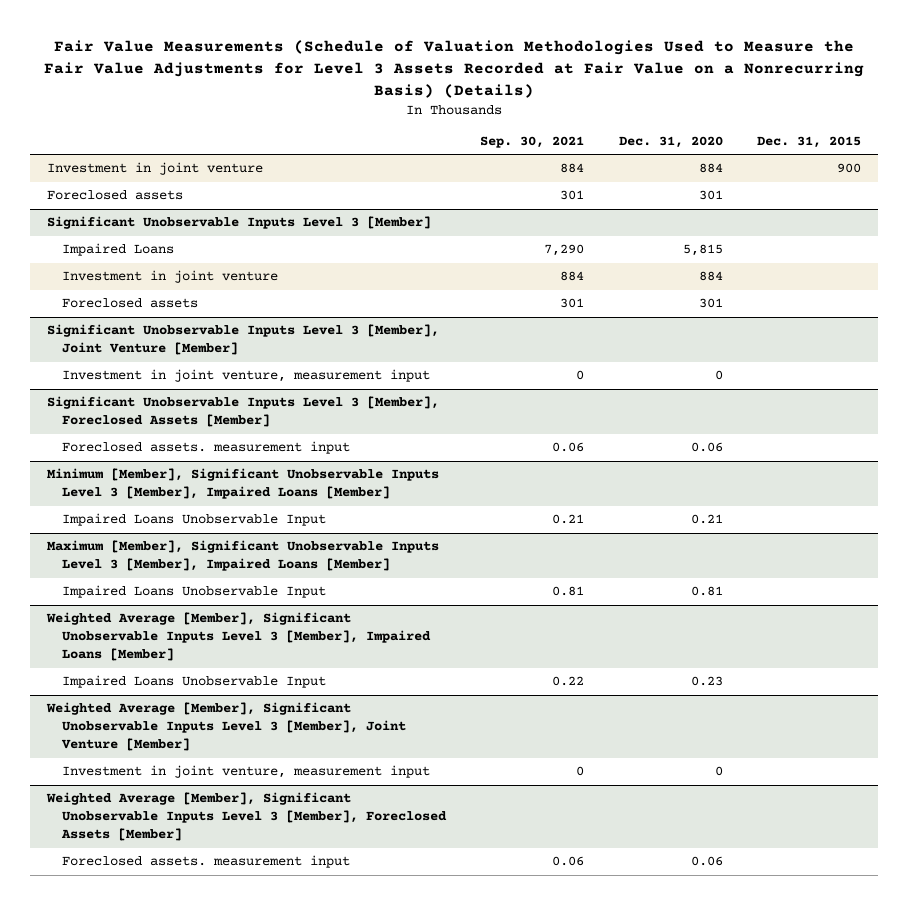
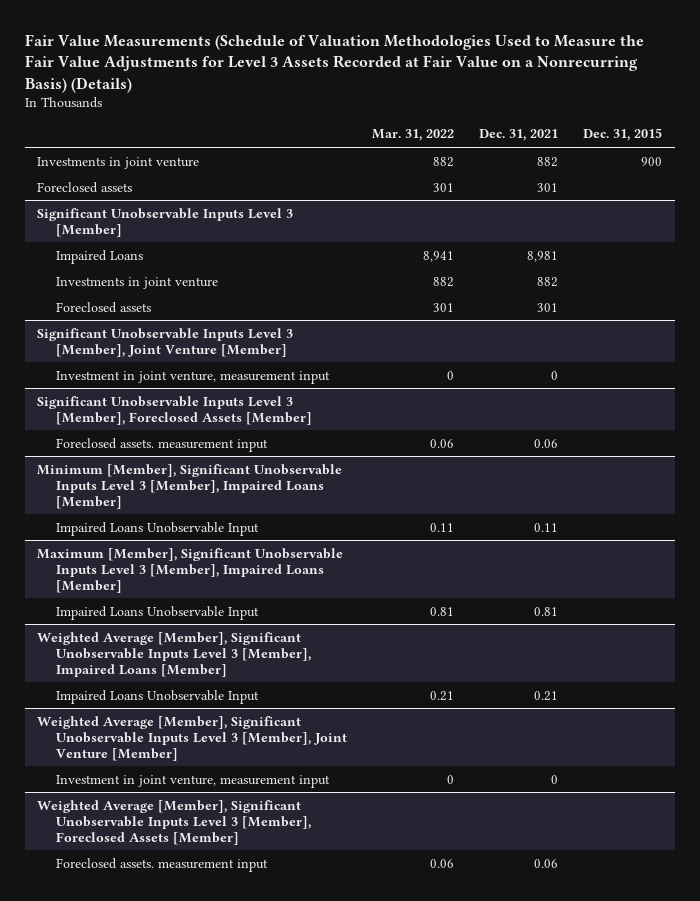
[480,136,585,149] Sep. 30, 2021 -> none
[618,136,723,149] Dec. 31, 2020 -> none
none -> [372,129,455,142] Mar. 31, 2022
none -> [479,129,559,142] Dec. 31, 2021
[46,162,263,176] Investment in joint venture -> [37,156,200,169] Investments in joint venture
[61,270,278,284] Investment in joint venture -> [55,276,218,289] Investments in joint venture

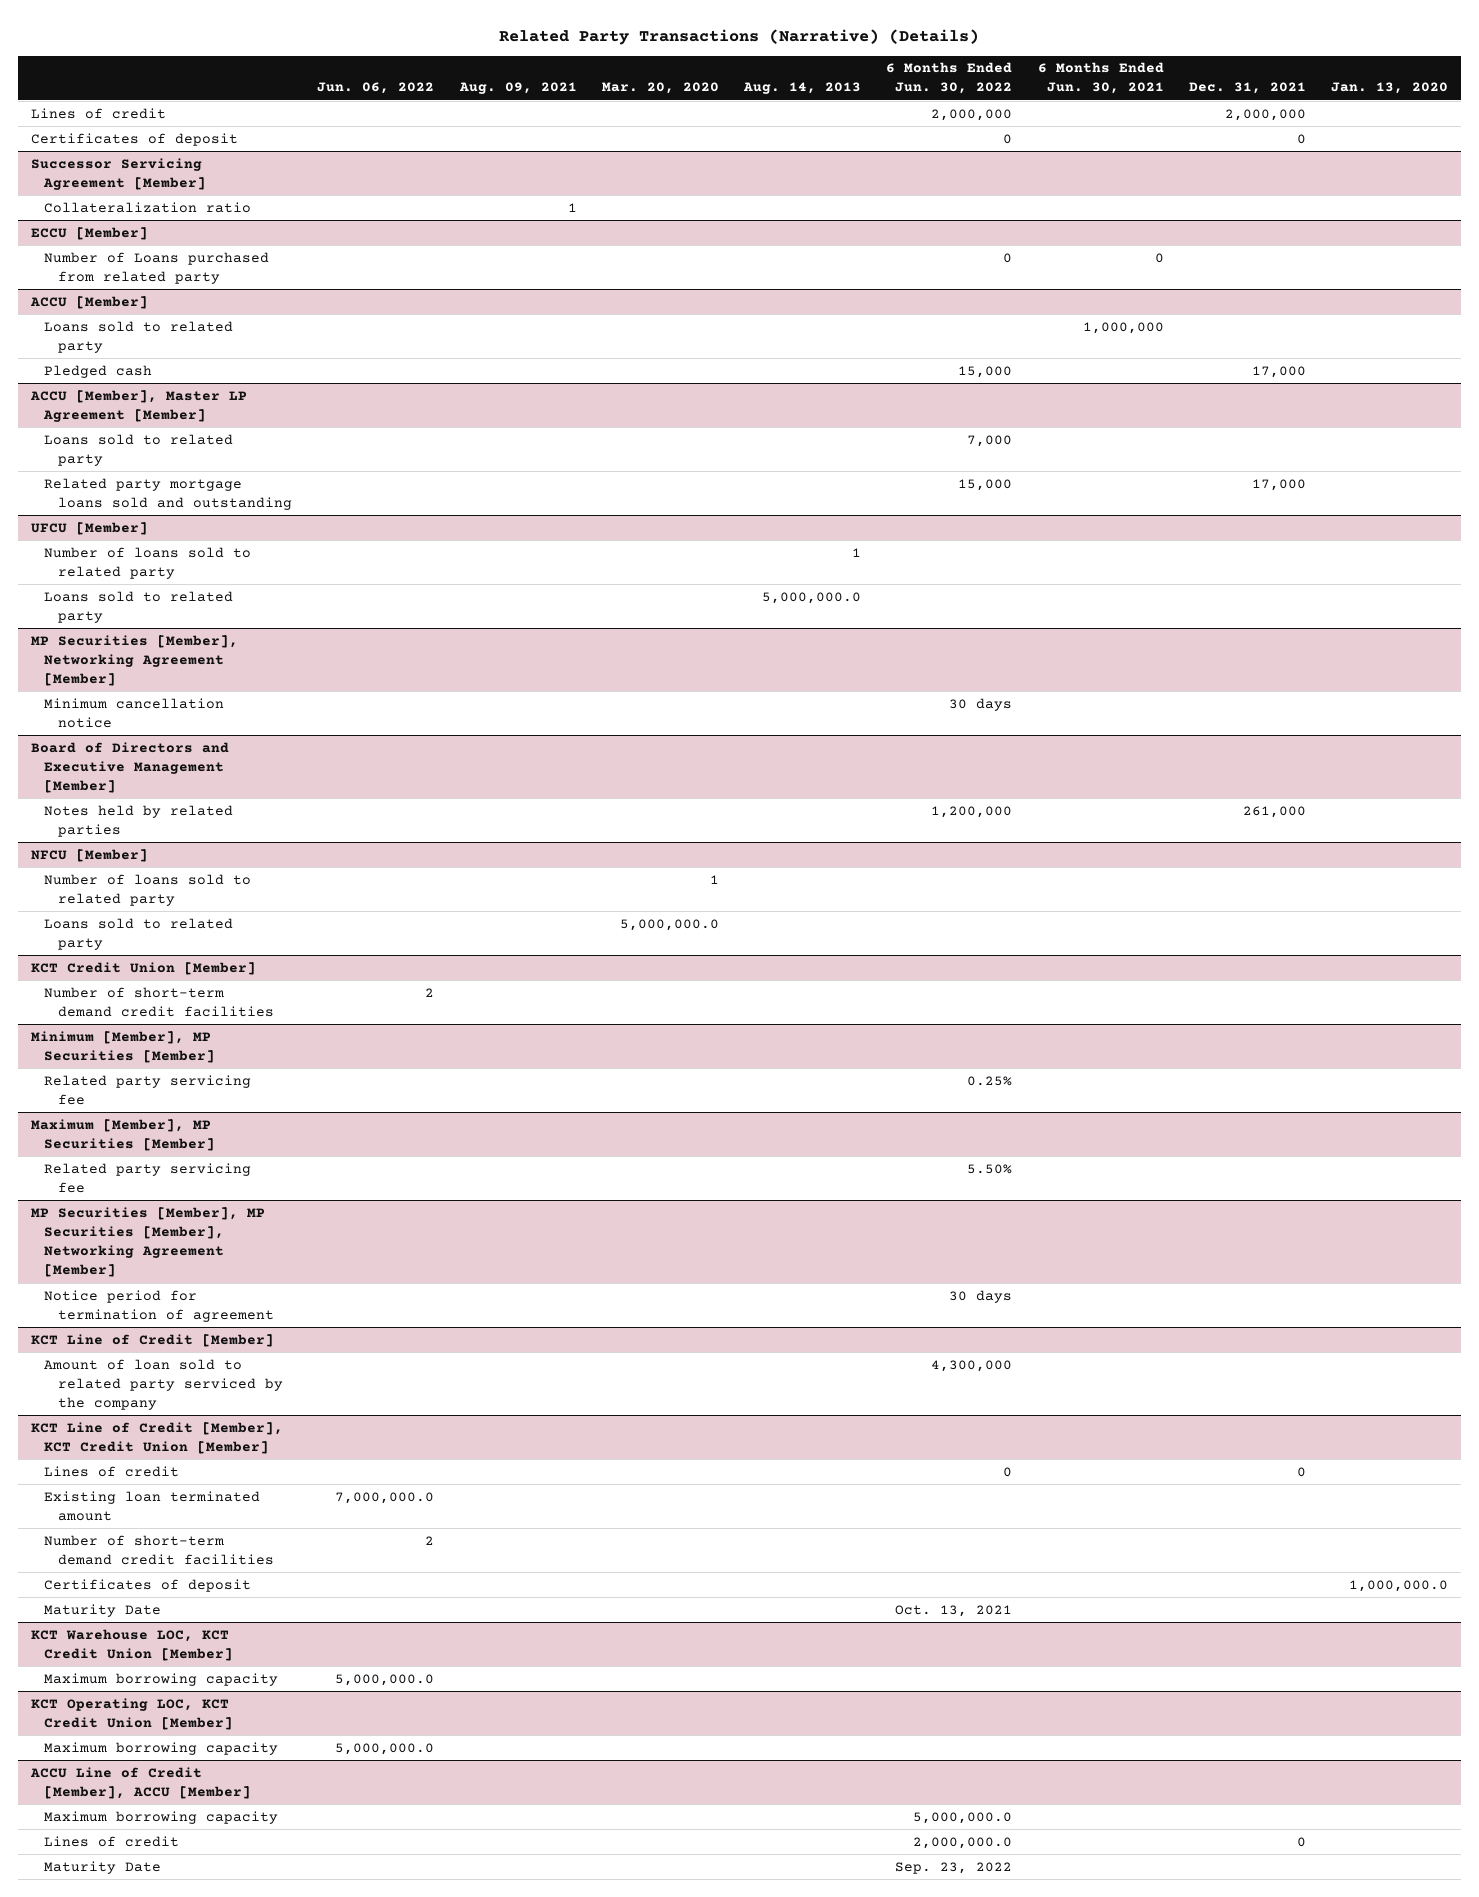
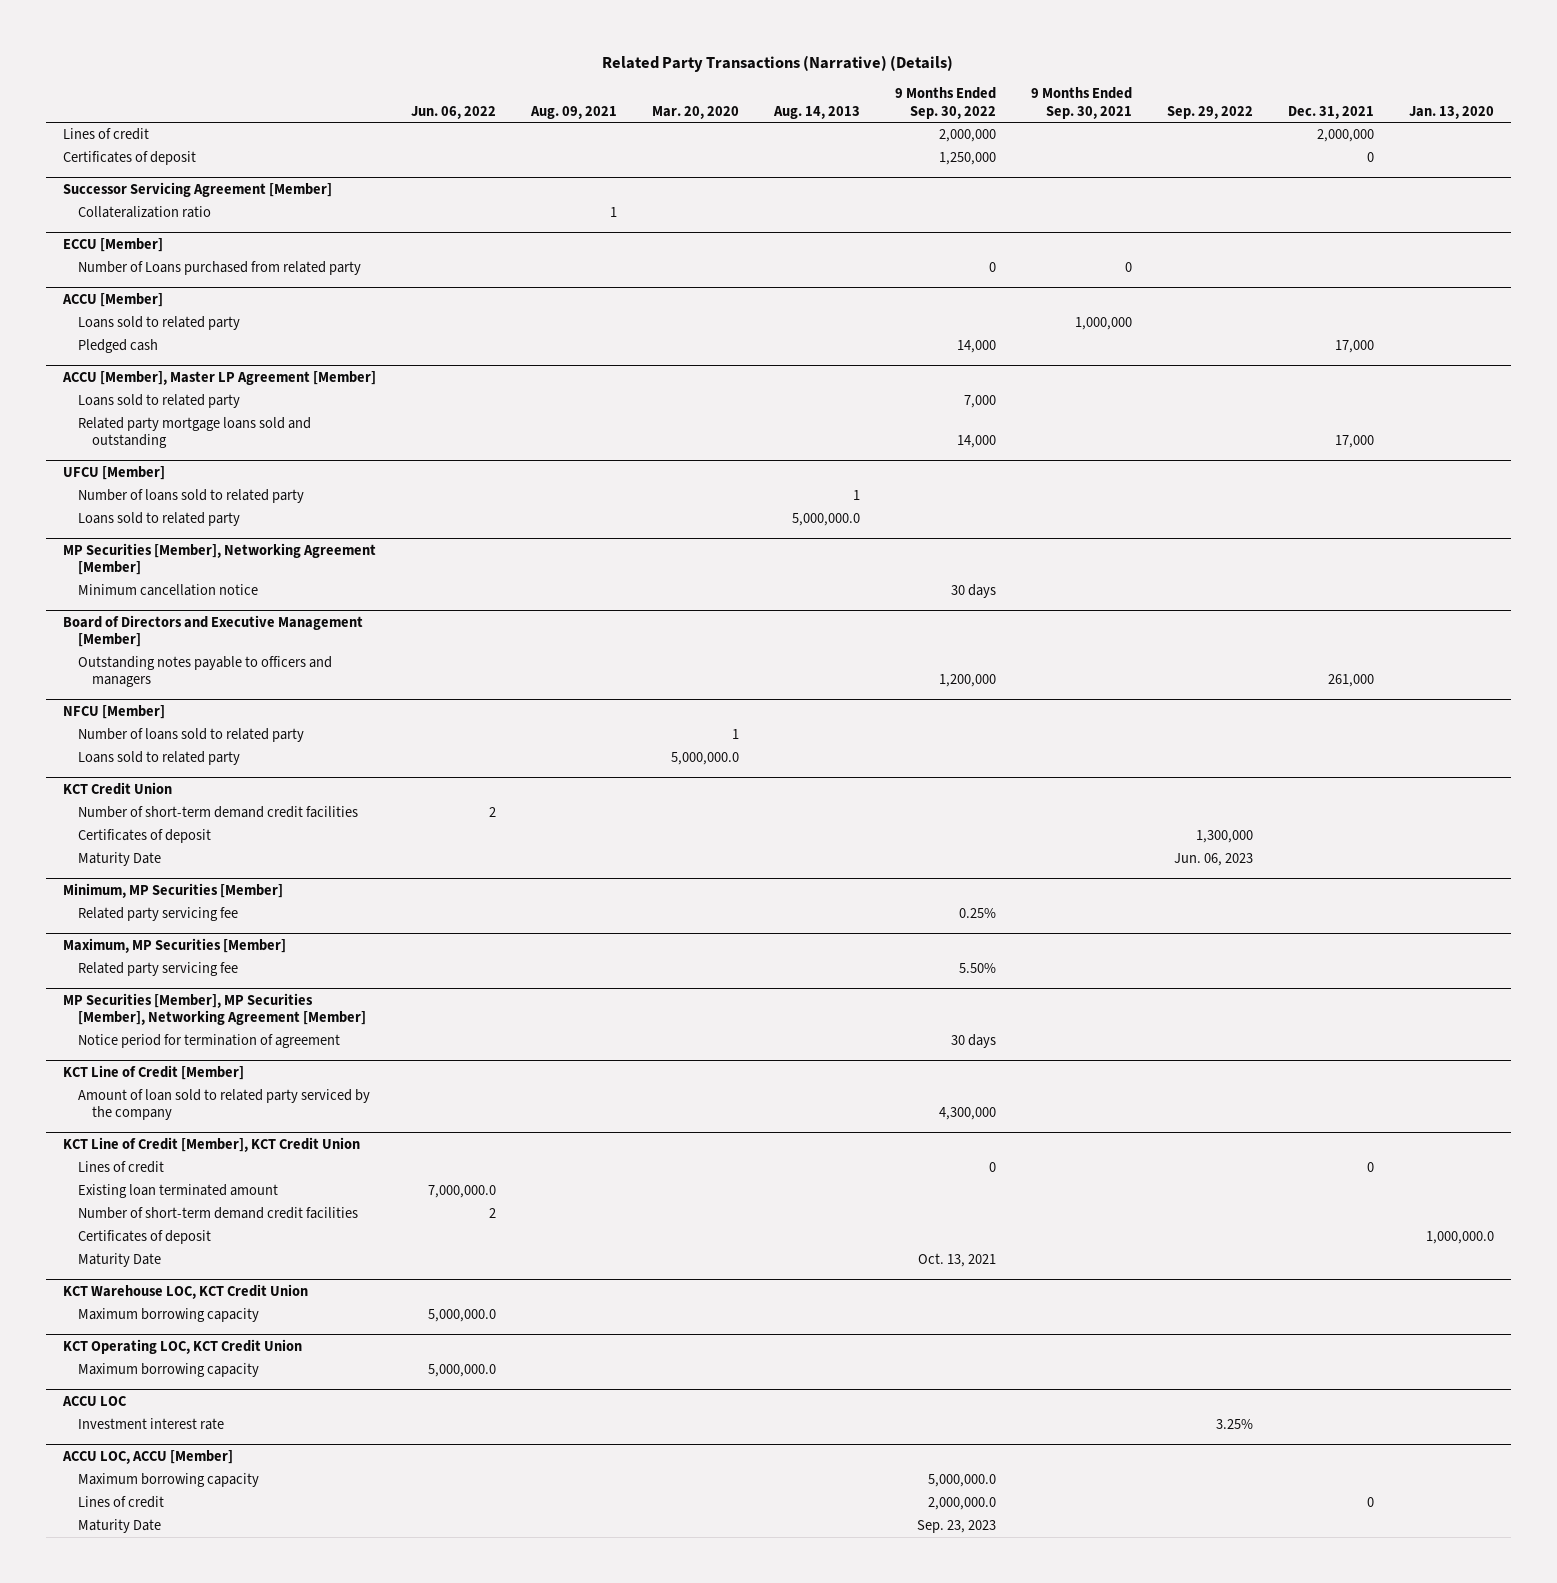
[886,62,1013,95] 6 Months Ended Jun. 30, 2022 -> none
[1037,62,1164,95] 6 Months Ended Jun. 30, 2021 -> none
none -> [894,87,996,119] 9 Months Ended Sep. 30, 2022
none -> [1030,87,1132,119] 9 Months Ended Sep. 30, 2021
none -> [1166,105,1253,119] Sep. 29, 2022
[44,804,234,837] Notes held by related parties -> [77,656,332,688] Outstanding notes payable to officers and managers
[30,961,256,975] KCT Credit Union [Member] -> [63,781,173,795] KCT Credit Union
none -> [77,829,211,844] Certificates of deposit
none -> [77,852,161,867] Maturity Date
[30,1030,216,1063] Minimum [Member], MP Securities [Member] -> [63,882,284,898] Minimum, MP Securities [Member]
[30,1118,216,1151] Maximum [Member], MP Securities [Member] -> [63,937,287,953] Maximum, MP Securities [Member]
[30,1421,283,1454] KCT Line of Credit [Member], KCT Credit Union [Member] -> [63,1136,361,1152] KCT Line of Credit [Member], KCT Credit Union
[30,1628,234,1661] KCT Warehouse LOC, KCT Credit Union [Member] -> [63,1283,309,1299] KCT Warehouse LOC, KCT Credit Union
[30,1697,234,1730] KCT Operating LOC, KCT Credit Union [Member] -> [63,1338,303,1354] KCT Operating LOC, KCT Credit Union
[29,1766,252,1799] ACCU Line of Credit [Member], ACCU [Member] -> none
[44,1810,279,1824] Maximum borrowing capacity -> none
[44,1835,180,1847] Lines of credit -> none
[44,1860,162,1874] Maturity Date -> none
none -> [62,1395,128,1406] ACCU LOC
none -> [77,1418,224,1431] Investment interest rate
none -> [62,1449,234,1464] ACCU LOC, ACCU [Member]
none -> [77,1473,259,1488] Maximum borrowing capacity
none -> [77,1496,164,1509] Lines of credit
none -> [77,1519,161,1534] Maturity Date

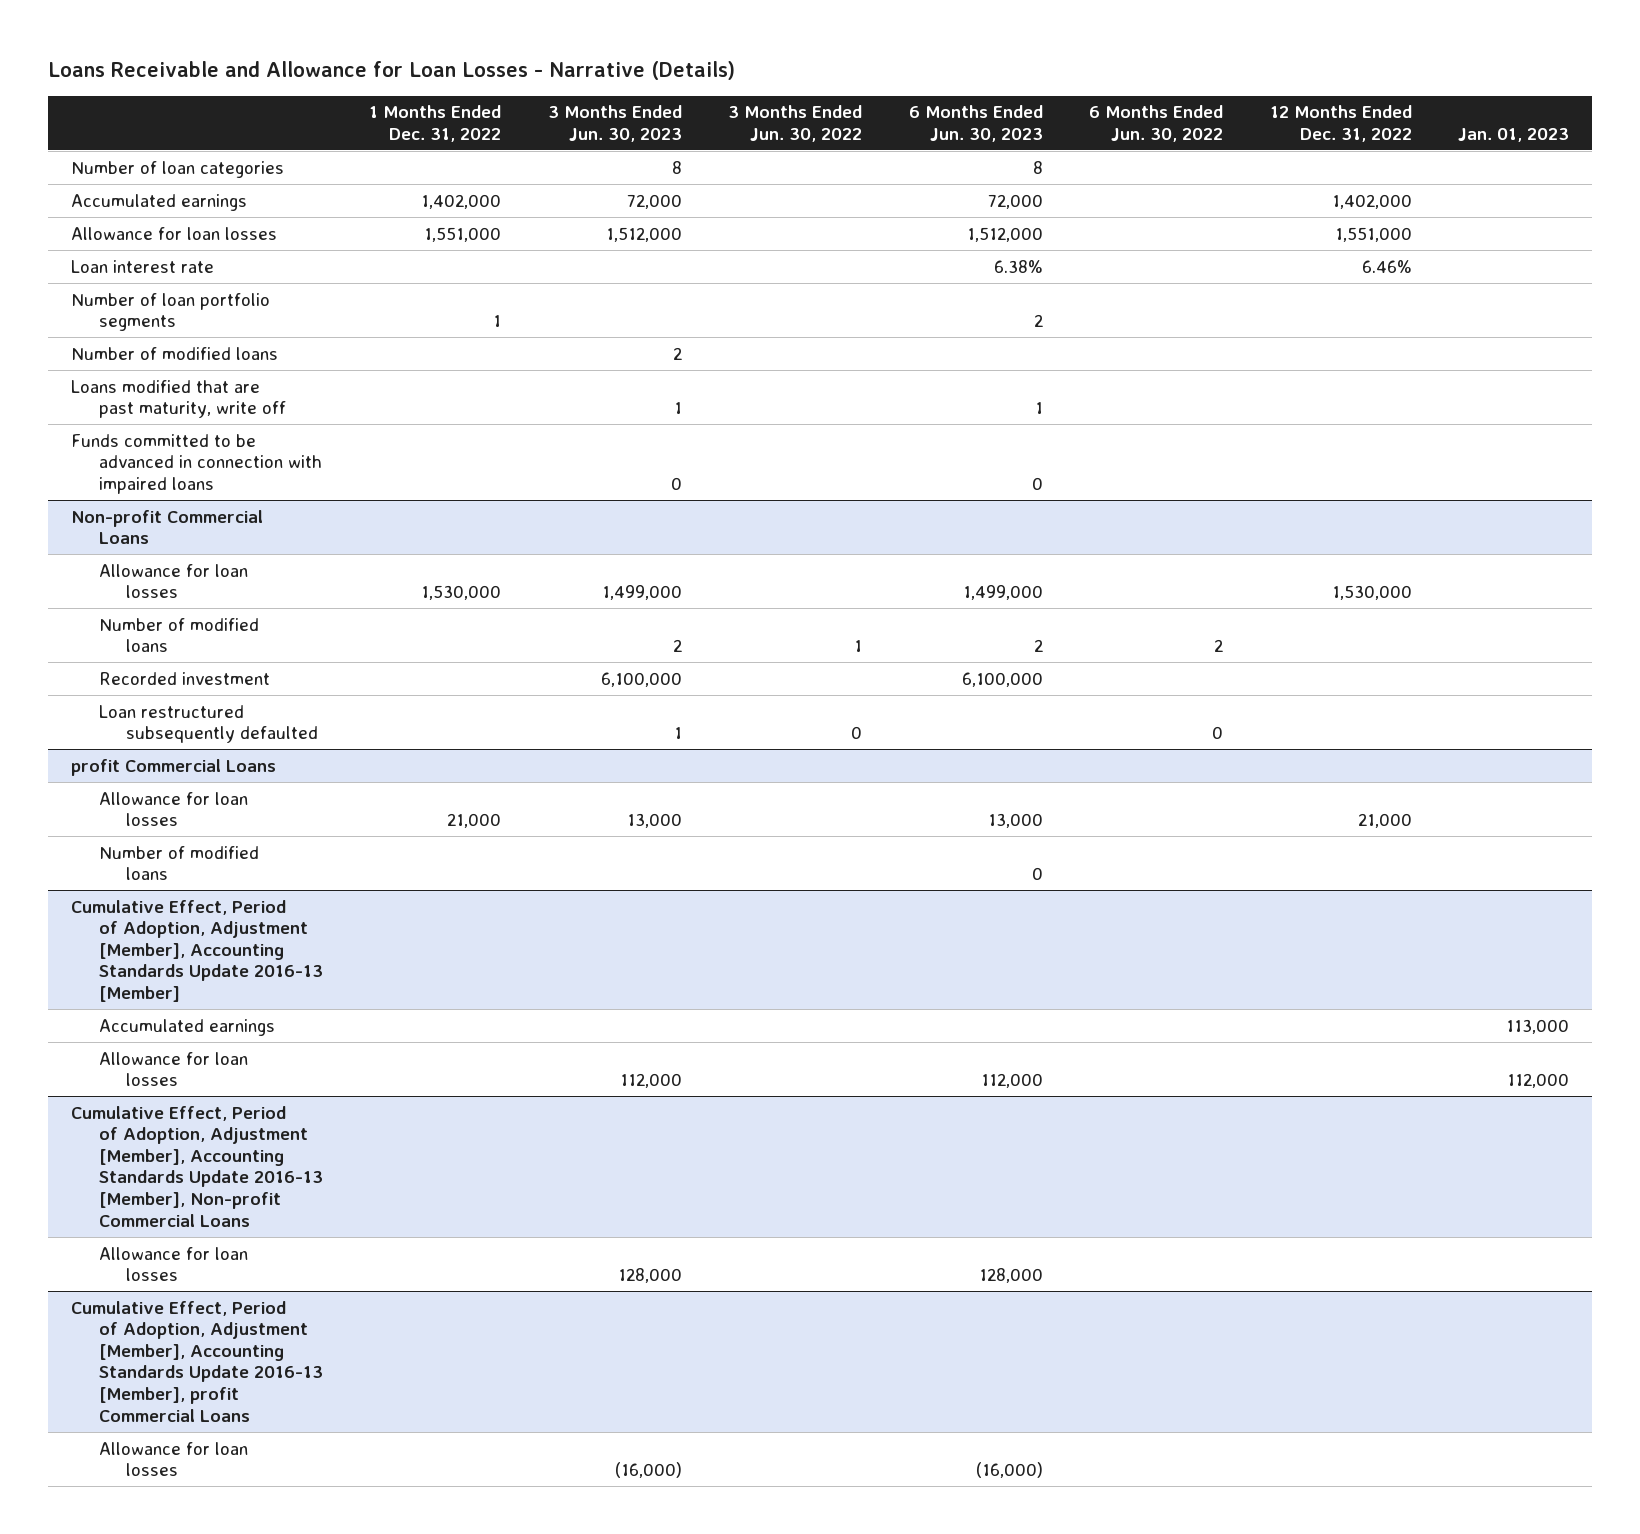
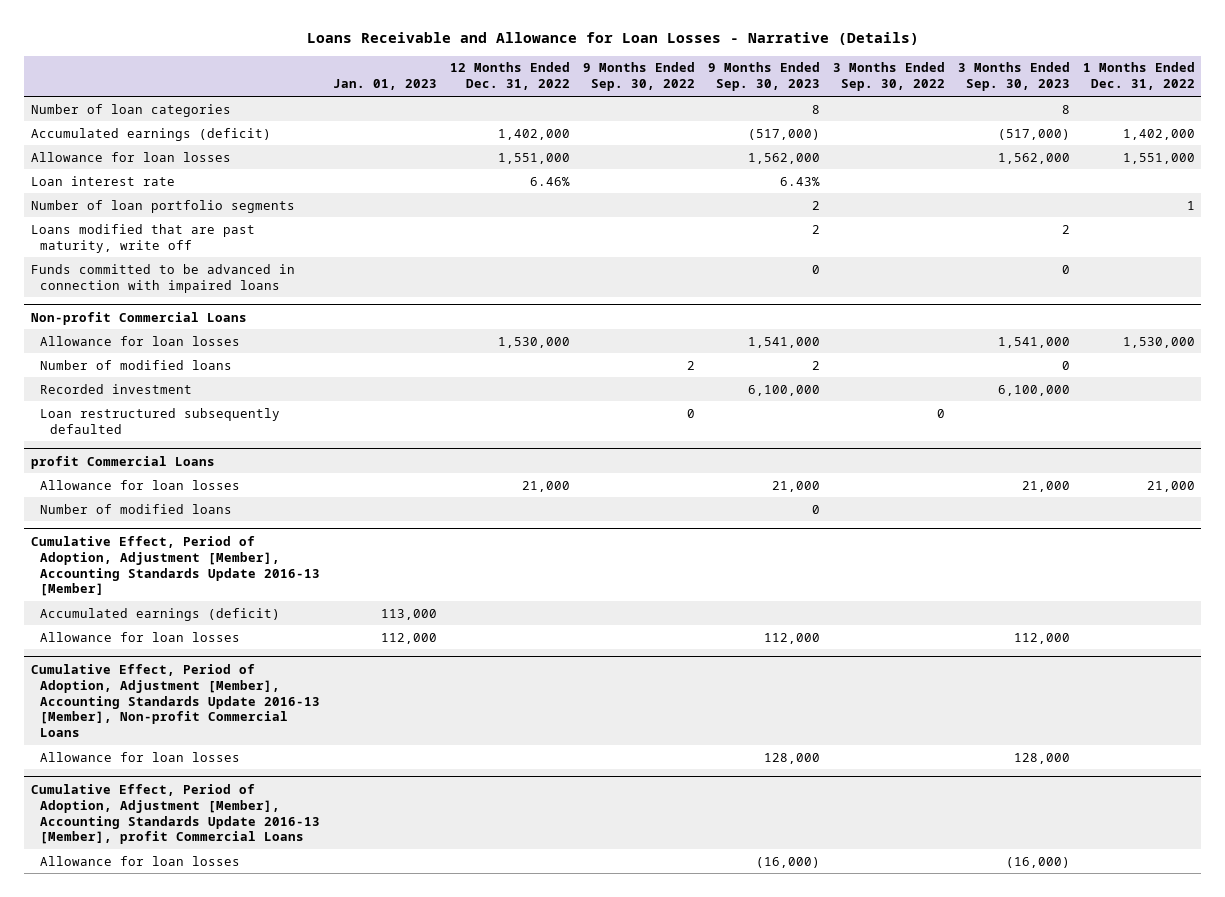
[547,105,682,142] 3 Months Ended Jun. 30, 2023 -> none
[728,105,863,142] 3 Months Ended Jun. 30, 2022 -> none
[908,105,1043,142] 6 Months Ended Jun. 30, 2023 -> none
[1089,105,1224,142] 6 Months Ended Jun. 30, 2022 -> none
none -> [583,62,696,92] 9 Months Ended Sep. 30, 2022
none -> [708,62,821,92] 9 Months Ended Sep. 30, 2023
none -> [833,62,946,92] 3 Months Ended Sep. 30, 2022
none -> [957,62,1070,92] 3 Months Ended Sep. 30, 2023
[71,193,248,211] Accumulated earnings -> [30,127,271,141] Accumulated earnings (deficit)
[71,346,279,360] Number of modified loans -> none
[98,1018,275,1036] Accumulated earnings -> [40,607,281,621] Accumulated earnings (deficit)

